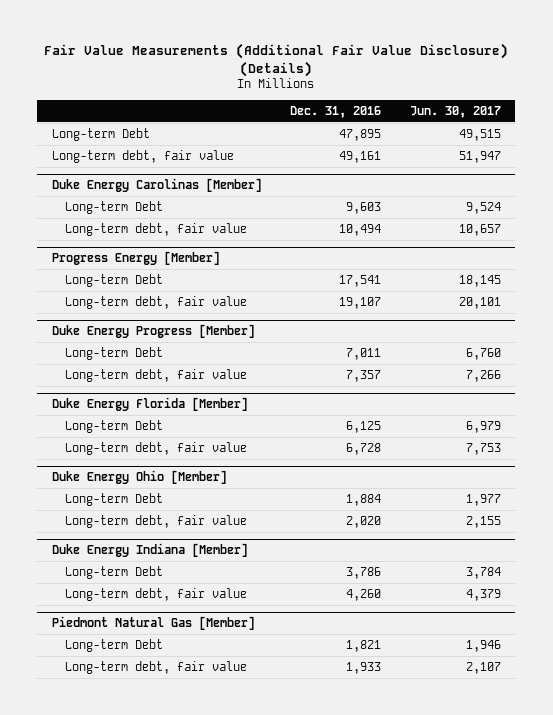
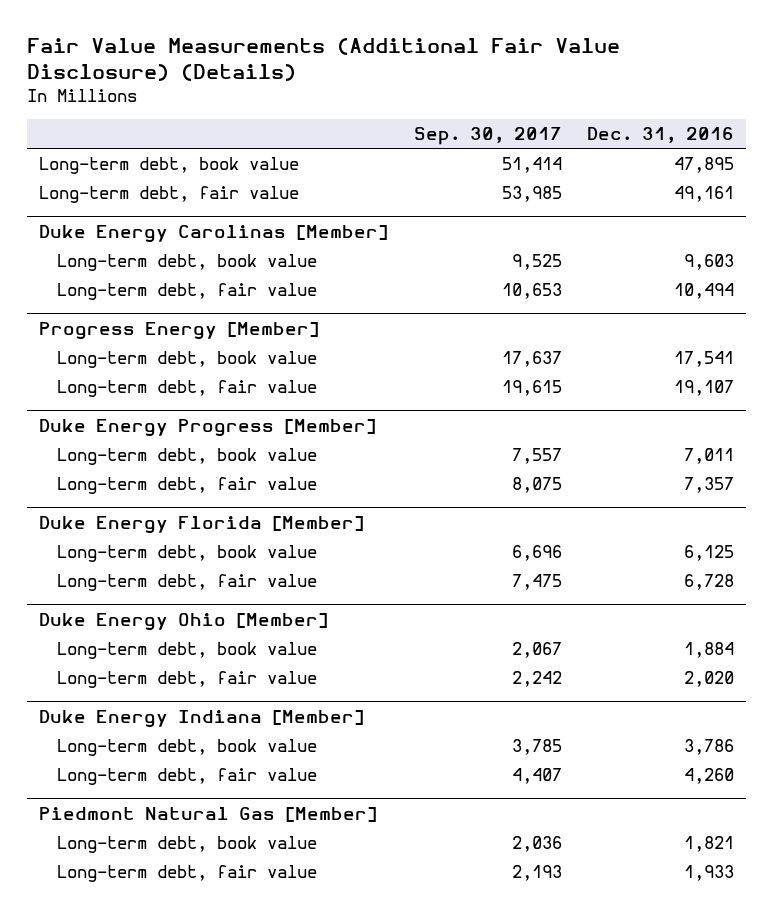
[409,105,501,118] Jun. 30, 2017 -> none
none -> [413,126,562,145] Sep. 30, 2017
[51,128,150,142] Long-term Debt -> [39,157,300,175] Long-term debt, book value
[65,201,164,215] Long-term Debt -> [57,254,318,272] Long-term debt, book value
[65,274,164,288] Long-term Debt -> [57,351,318,369] Long-term debt, book value
[65,347,164,361] Long-term Debt -> [57,448,318,466] Long-term debt, book value
[65,420,164,434] Long-term Debt -> [57,545,318,563] Long-term debt, book value
[65,493,164,507] Long-term Debt -> [57,642,318,660] Long-term debt, book value
[65,566,164,580] Long-term Debt -> [57,739,318,757] Long-term debt, book value
[65,639,164,653] Long-term Debt -> [57,836,318,854] Long-term debt, book value

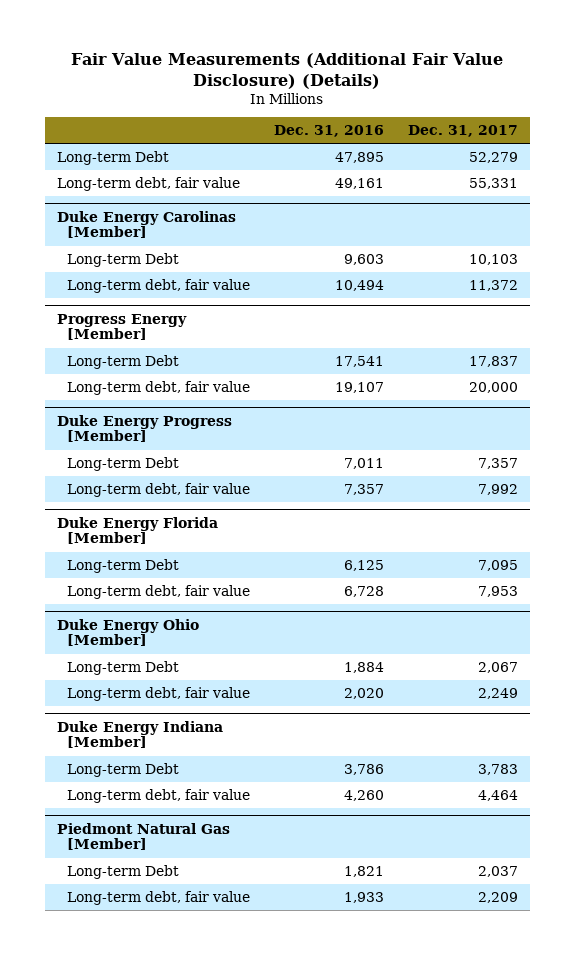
[413,126,562,145] Sep. 30, 2017 -> none
none -> [407,124,518,137] Dec. 31, 2017
[39,157,300,175] Long-term debt, book value -> [56,150,169,165] Long-term Debt
[57,254,318,272] Long-term debt, book value -> [66,252,179,267] Long-term Debt
[57,351,318,369] Long-term debt, book value -> [66,354,179,369] Long-term Debt
[57,448,318,466] Long-term debt, book value -> [66,456,179,471] Long-term Debt
[57,545,318,563] Long-term debt, book value -> [66,558,179,573] Long-term Debt
[57,642,318,660] Long-term debt, book value -> [66,660,179,675] Long-term Debt
[57,739,318,757] Long-term debt, book value -> [66,762,179,777] Long-term Debt
[57,836,318,854] Long-term debt, book value -> [66,864,179,879] Long-term Debt

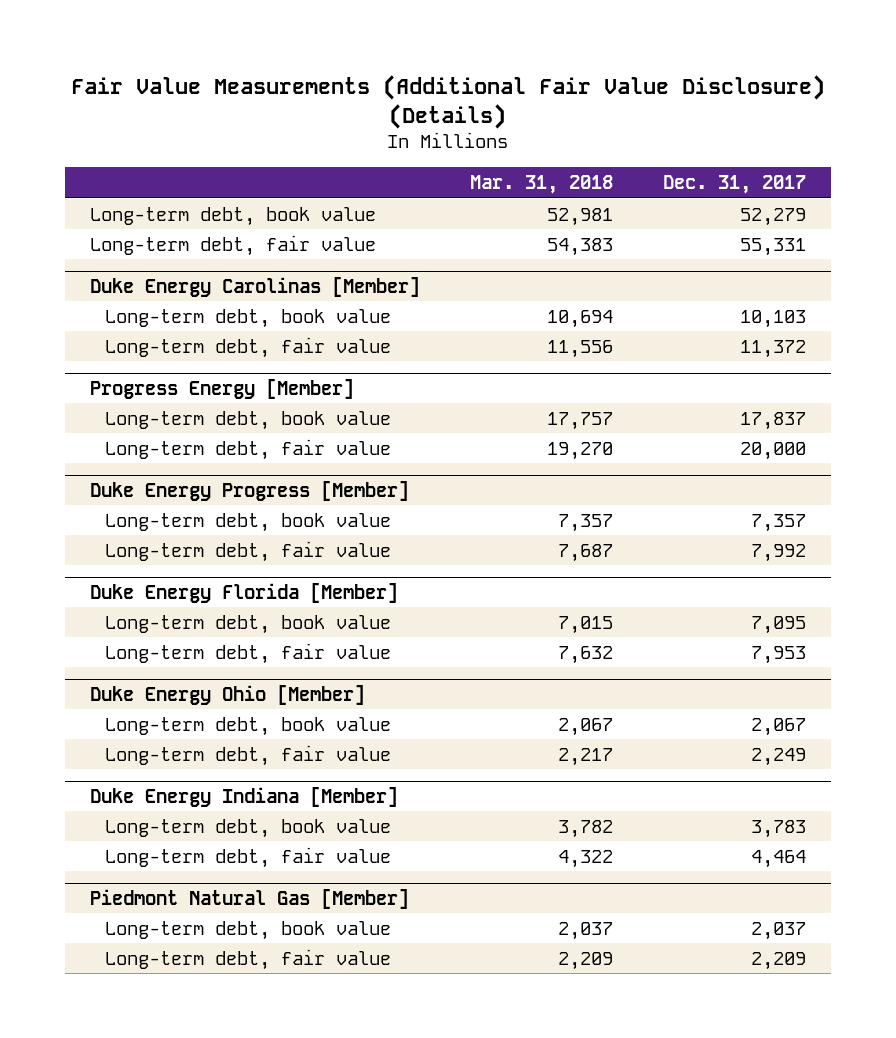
[273,124,384,137] Dec. 31, 2016 -> none
none -> [469,174,613,194] Mar. 31, 2018
[56,150,169,165] Long-term Debt -> [89,206,376,226] Long-term debt, book value
[66,252,179,267] Long-term Debt -> [105,308,392,328] Long-term debt, book value
[66,354,179,369] Long-term Debt -> [105,410,392,430] Long-term debt, book value
[66,456,179,471] Long-term Debt -> [105,512,392,532] Long-term debt, book value
[66,558,179,573] Long-term Debt -> [105,614,392,634] Long-term debt, book value
[66,660,179,675] Long-term Debt -> [105,716,392,736] Long-term debt, book value
[66,762,179,777] Long-term Debt -> [105,818,392,838] Long-term debt, book value
[66,864,179,879] Long-term Debt -> [105,920,392,940] Long-term debt, book value

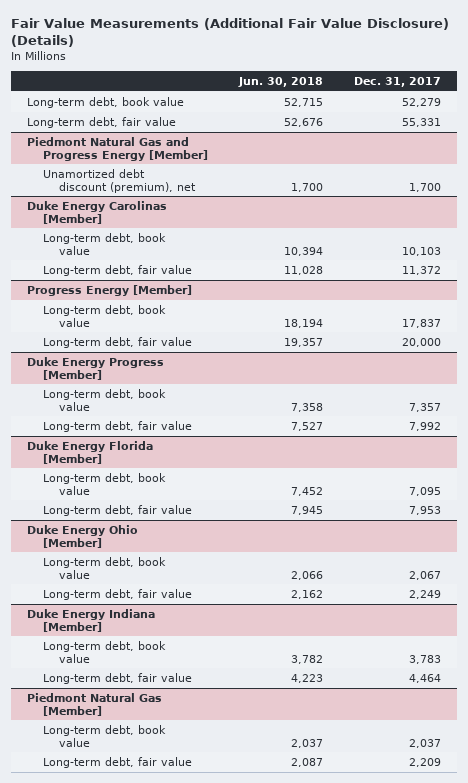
[469,174,613,194] Mar. 31, 2018 -> none
none -> [238,76,324,87] Jun. 30, 2018
none -> [26,136,208,161] Piedmont Natural Gas and Progress Energy [Member]
none -> [42,168,196,193] Unamortized debt discount (premium), net

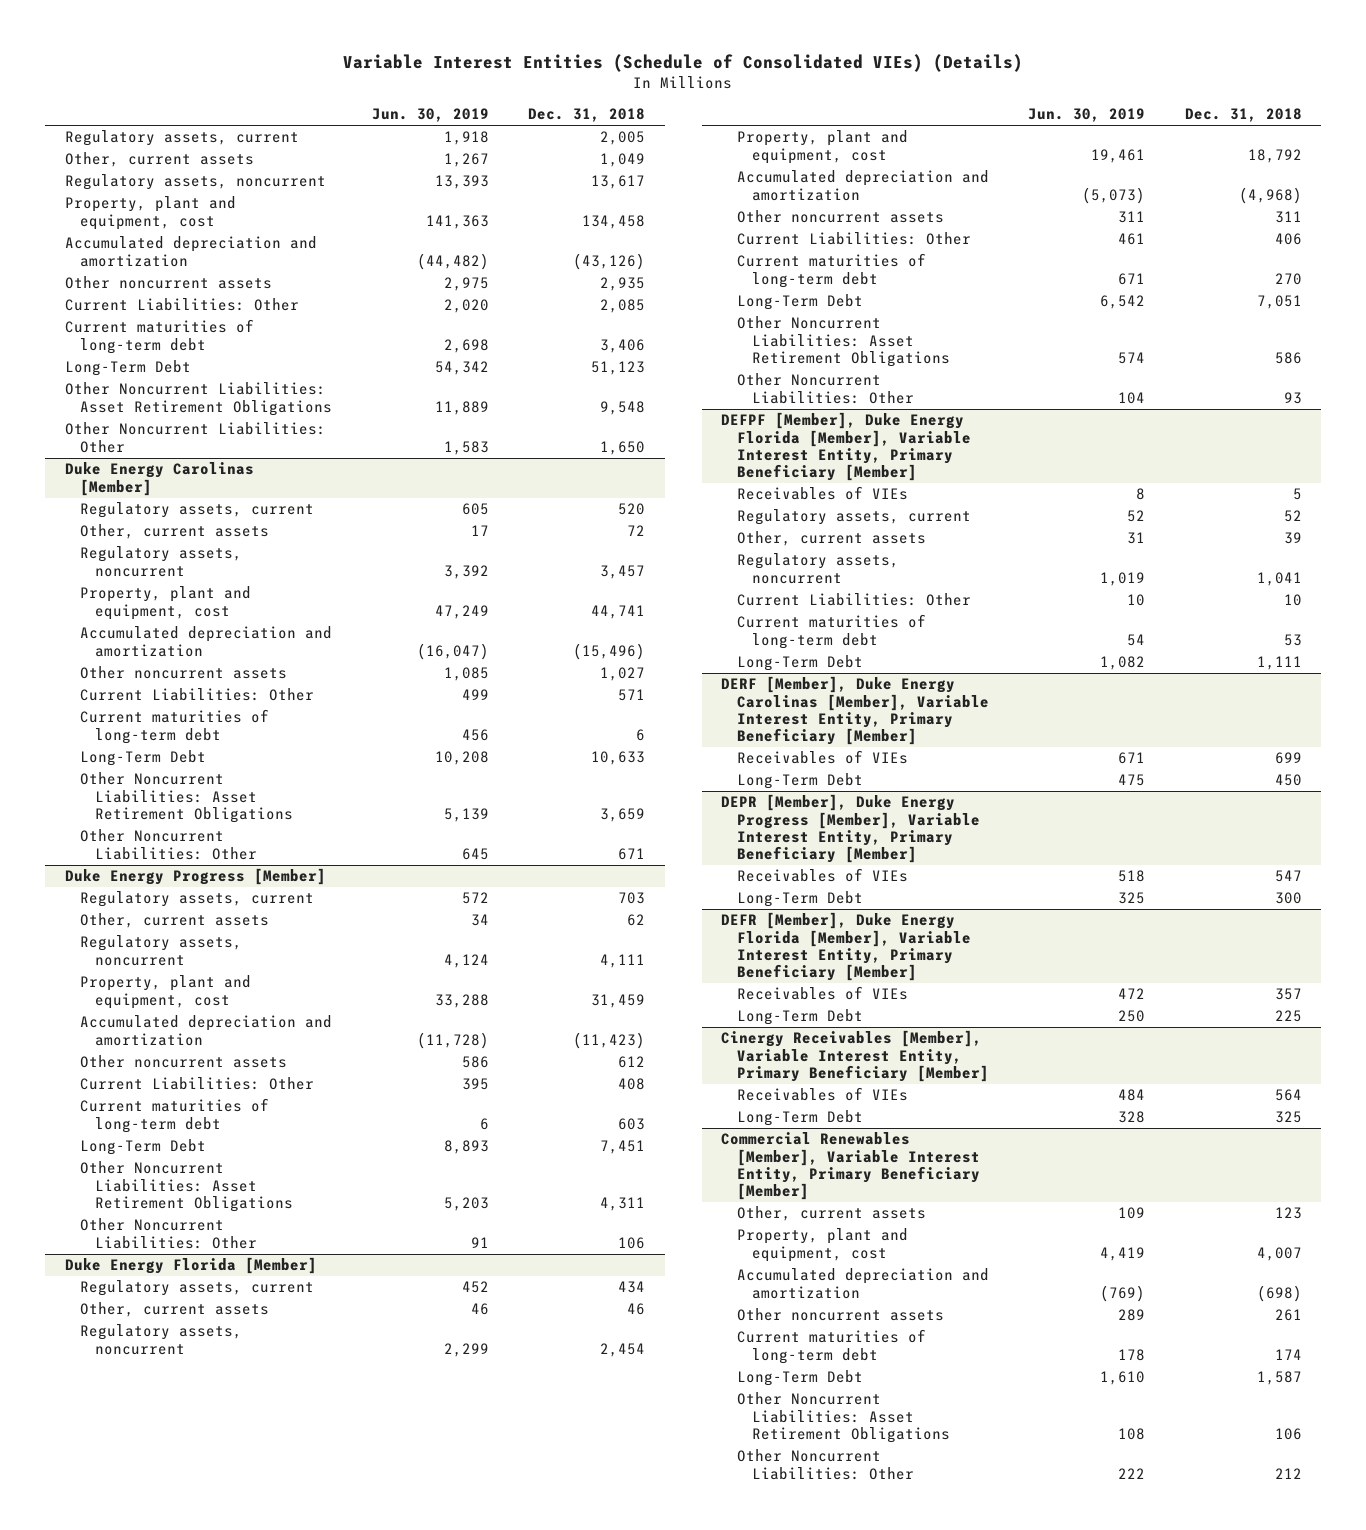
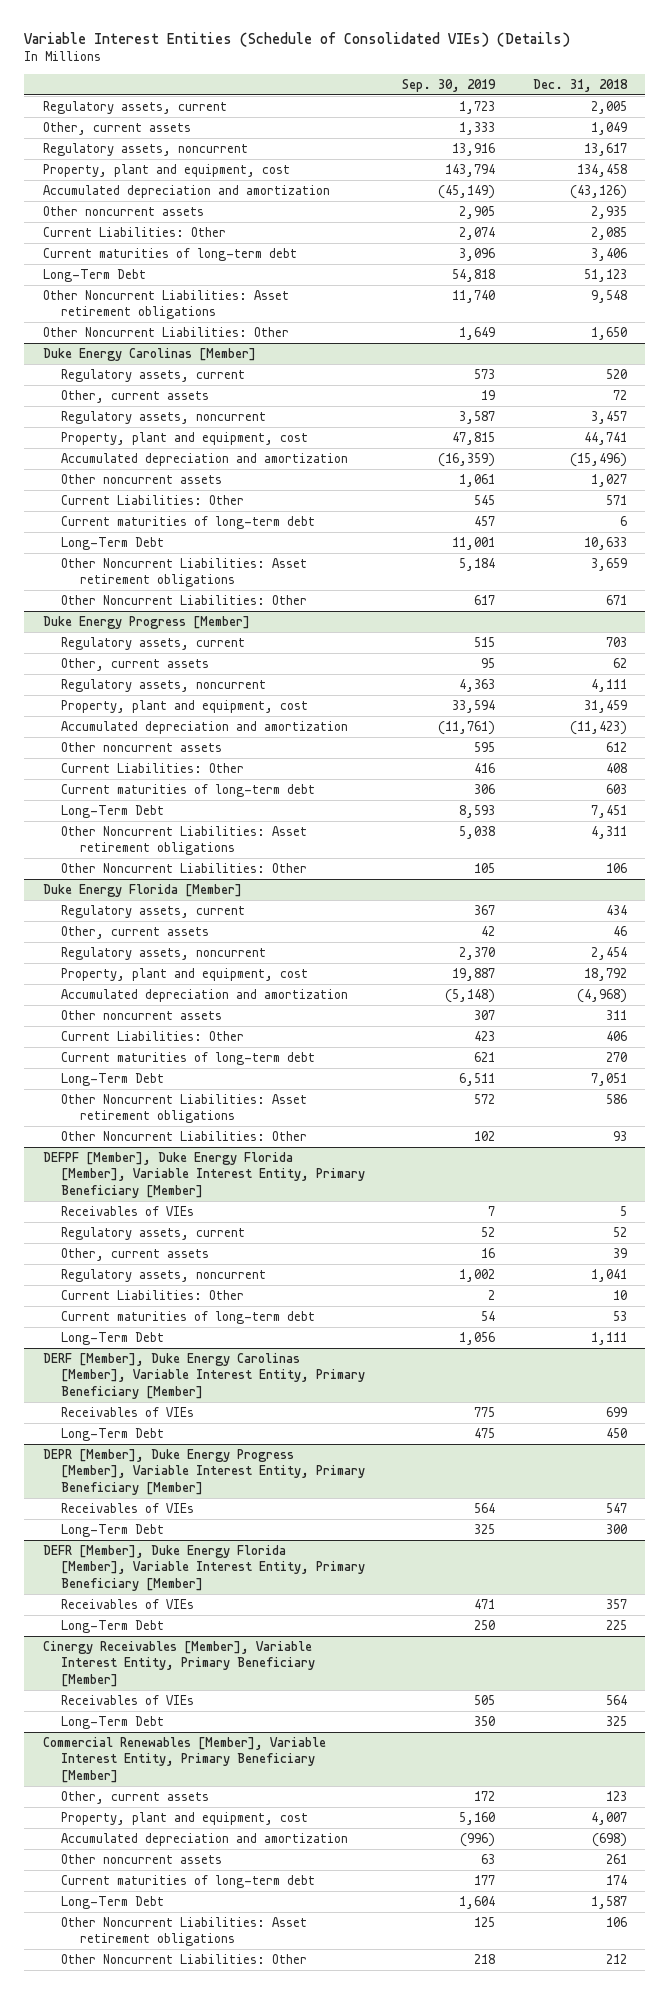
[371,108,489,123] Jun. 30, 2019 -> none
none -> [402,78,497,92] Sep. 30, 2019
[64,382,333,416] Other Noncurrent Liabilities: Asset Retirement Obligations -> [42,289,289,320] Other Noncurrent Liabilities: Asset retirement obligations
[80,772,294,823] Other Noncurrent Liabilities: Asset Retirement Obligations -> [61,557,308,588] Other Noncurrent Liabilities: Asset retirement obligations
[80,1161,294,1212] Other Noncurrent Liabilities: Asset Retirement Obligations -> [61,825,308,856] Other Noncurrent Liabilities: Asset retirement obligations
[736,316,951,367] Other Noncurrent Liabilities: Asset Retirement Obligations -> [61,1093,308,1124] Other Noncurrent Liabilities: Asset retirement obligations
[736,1392,951,1443] Other Noncurrent Liabilities: Asset Retirement Obligations -> [61,1916,308,1947] Other Noncurrent Liabilities: Asset retirement obligations

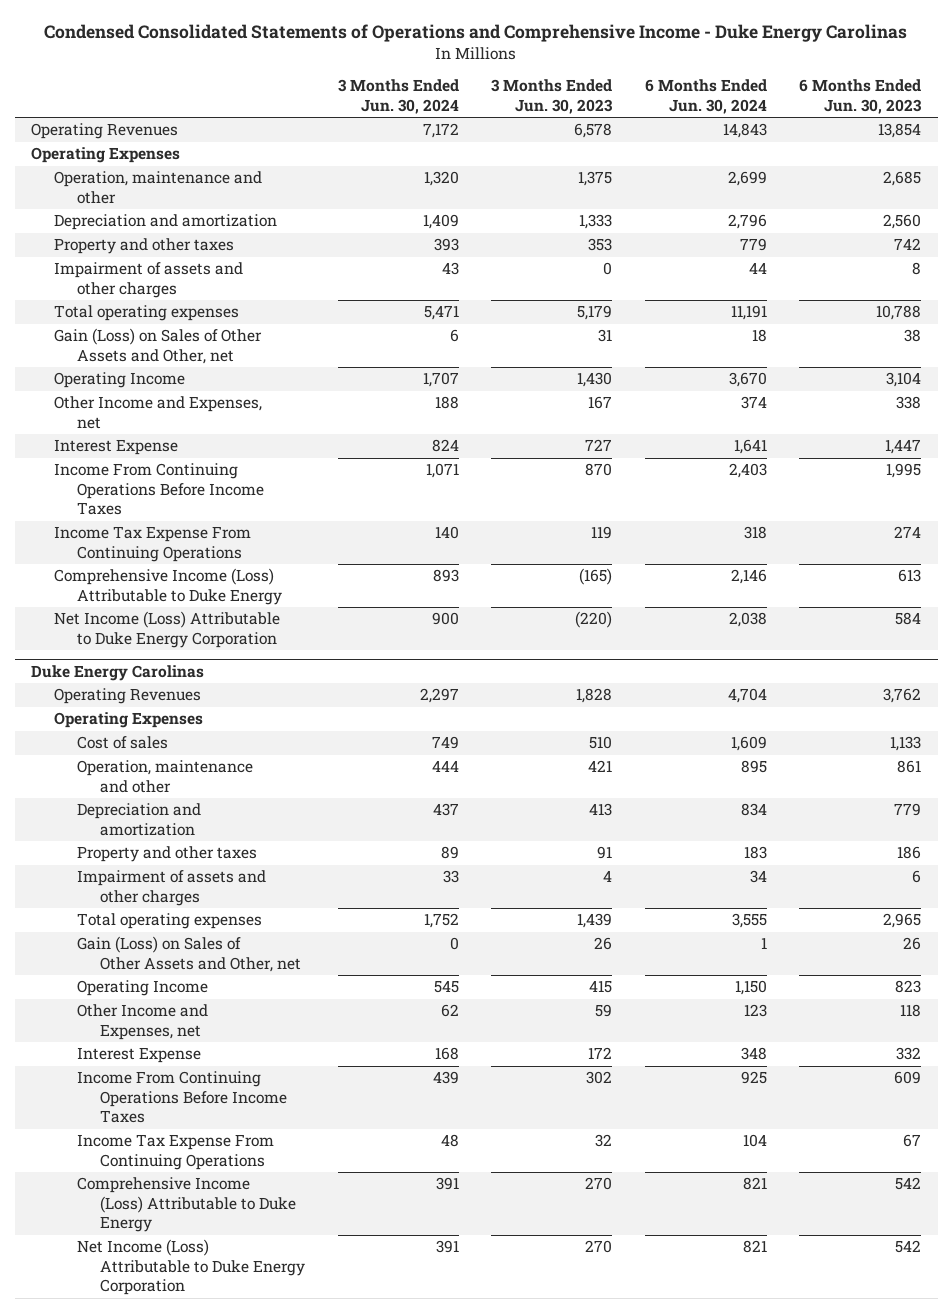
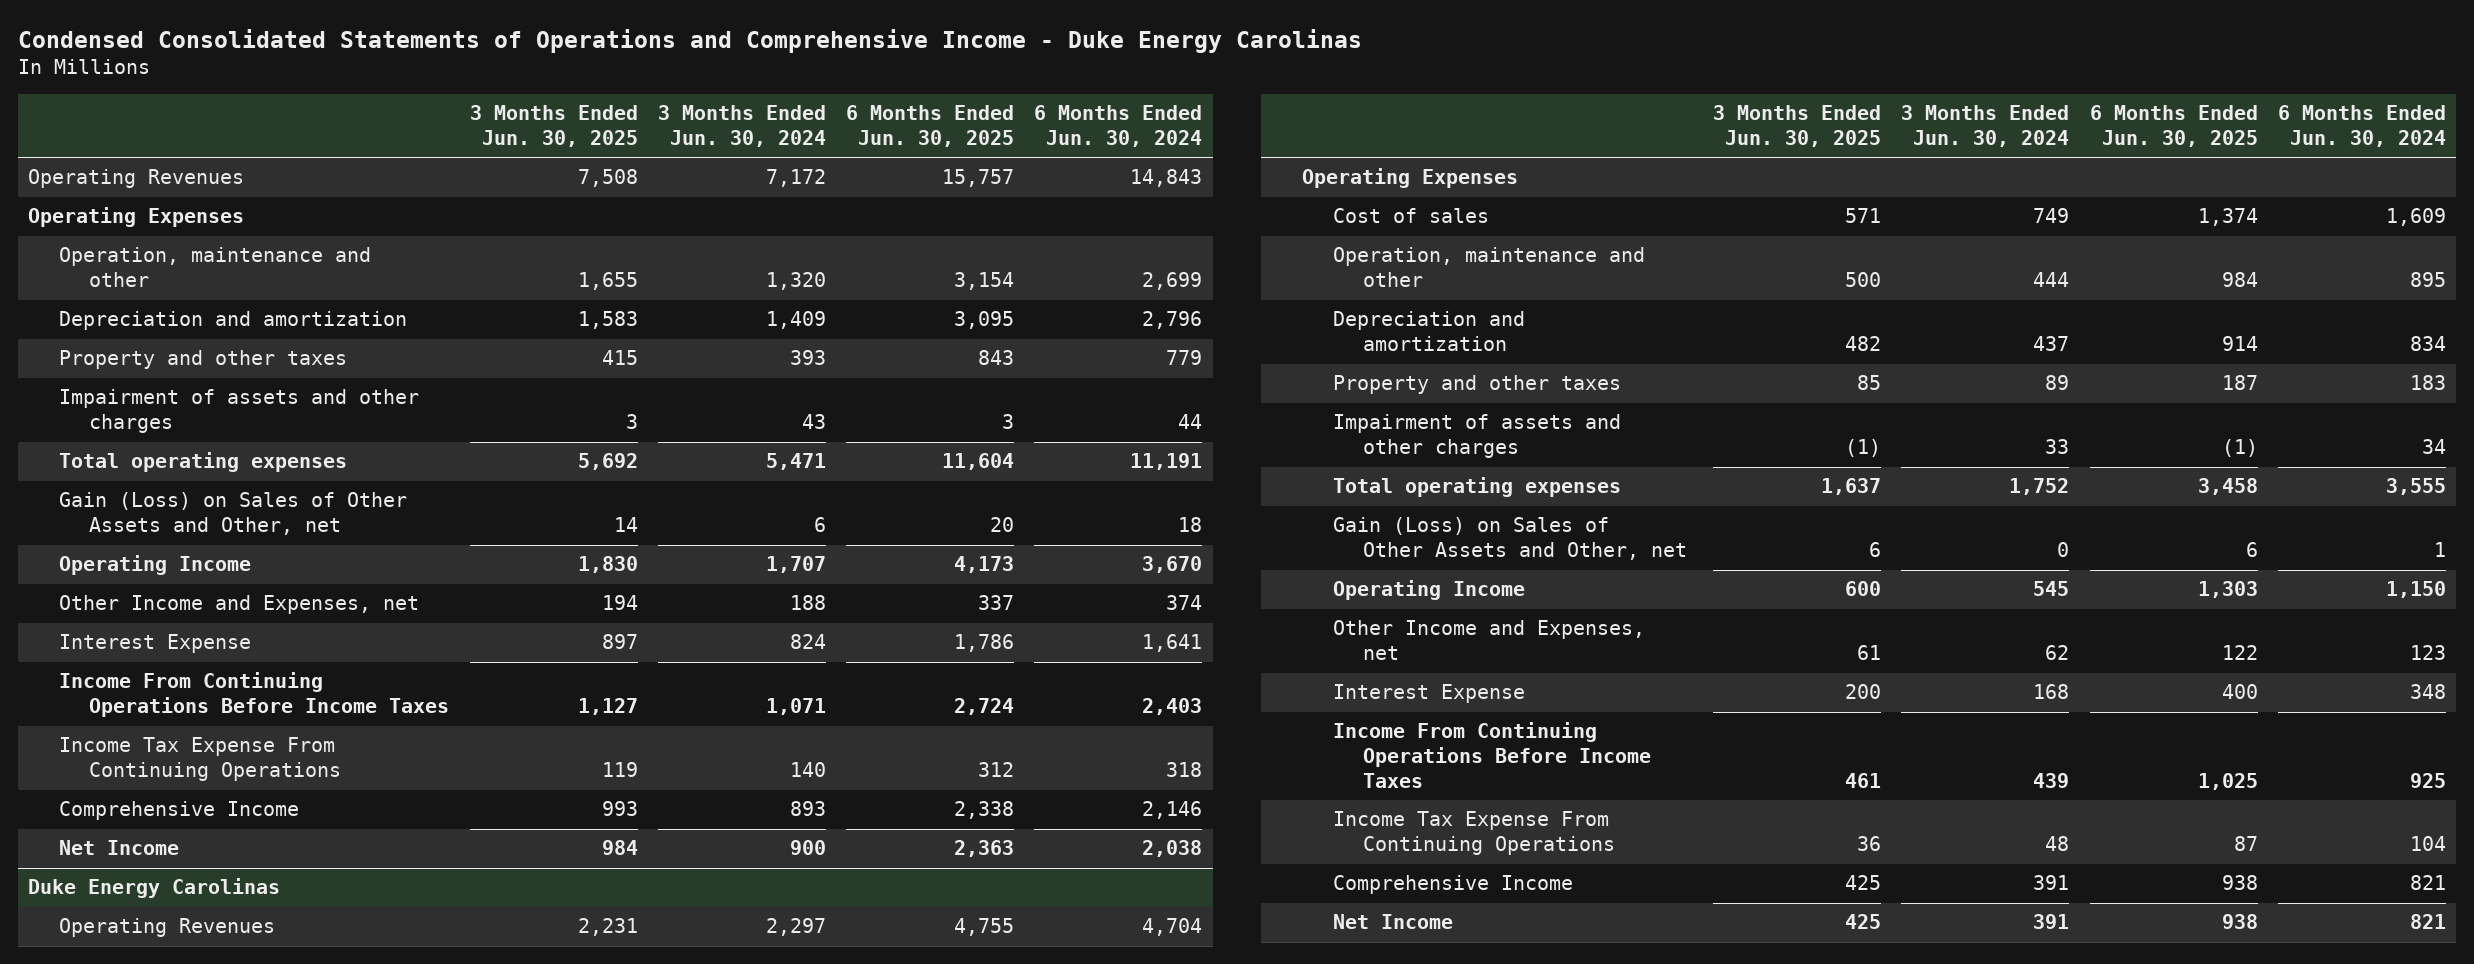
[491,79,614,115] 3 Months Ended Jun. 30, 2023 -> none
[799,79,923,115] 6 Months Ended Jun. 30, 2023 -> none
none -> [469,105,638,148] 3 Months Ended Jun. 30, 2025
none -> [846,105,1015,148] 6 Months Ended Jun. 30, 2025
[54,568,283,605] Comprehensive Income (Loss) Attributable to Duke Energy -> [58,801,299,821] Comprehensive Income
[54,611,281,648] Net Income (Loss) Attributable to Duke Energy Corporation -> [58,840,179,856] Net Income
[77,1177,297,1233] Comprehensive Income (Loss) Attributable to Duke Energy -> [1332,875,1573,895] Comprehensive Income
[77,1239,306,1296] Net Income (Loss) Attributable to Duke Energy Corporation -> [1332,914,1453,930] Net Income

